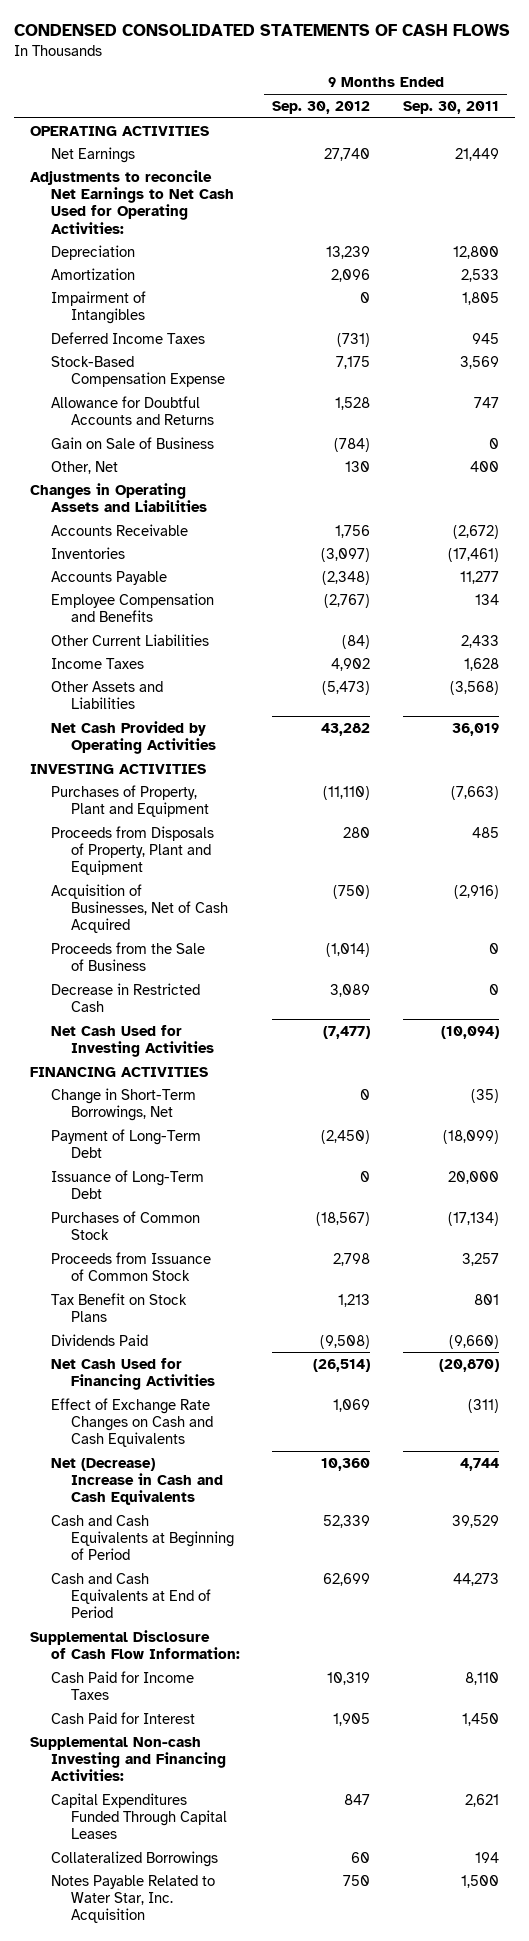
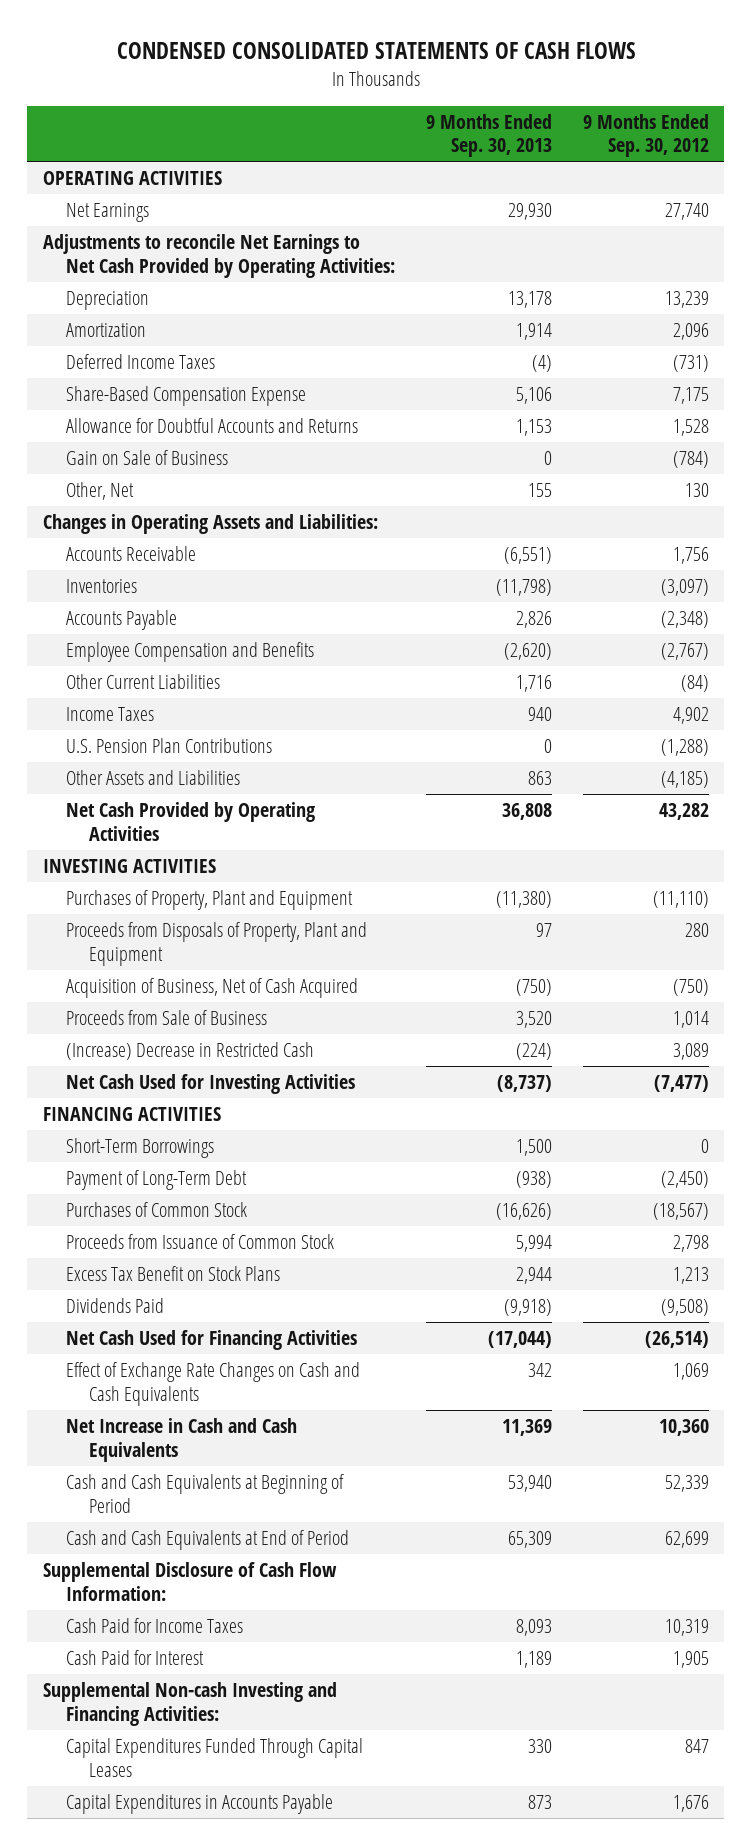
[402,100,499,114] Sep. 30, 2011 -> none
none -> [425,114,552,158] 9 Months Ended Sep. 30, 2013
[29,169,234,234] Adjustments to reconcile Net Earnings to Net Cash Used for Operating Activities: -> [42,234,396,278] Adjustments to reconcile Net Earnings to Net Cash Provided by Operating Activities:
[50,290,146,324] Impairment of Intangibles -> none
[50,355,226,387] Stock-Based Compensation Expense -> [66,386,307,407] Share-Based Compensation Expense
[29,482,207,512] Changes in Operating Assets and Liabilities -> [42,514,378,535] Changes in Operating Assets and Liabilities:
none -> [66,738,273,754] U.S. Pension Plan Contributions
[322,680,371,695] (5,473) -> [660,771,709,789] (4,185)
[50,883,229,934] Acquisition of Businesses, Net of Cash Acquired -> [66,978,359,999] Acquisition of Business, Net of Cash Acquired
[50,941,205,971] Proceeds from the Sale of Business -> [66,1010,268,1026] Proceeds from Sale of Business
[326,942,371,957] (1,014) -> [672,1011,709,1029] 1,014
[50,982,200,1012] Decrease in Restricted Cash -> [66,1042,315,1061] (Increase) Decrease in Restricted Cash
[50,1087,196,1121] Change in Short-Term Borrowings, Net -> [66,1138,215,1159] Short-Term Borrowings
[50,1169,204,1199] Issuance of Long-Term Debt -> none
[50,1292,187,1322] Tax Benefit on Stock Plans -> [66,1266,281,1282] Excess Tax Benefit on Stock Plans
[50,1457,224,1506] Net (Decrease) Increase in Cash and Cash Equivalents -> [66,1418,298,1462] Net Increase in Cash and Cash Equivalents
[50,1850,218,1867] Collateralized Borrowings -> none
[50,1874,215,1924] Notes Payable Related to Water Star, Inc. Acquisition -> none
none -> [66,1794,334,1815] Capital Expenditures in Accounts Payable

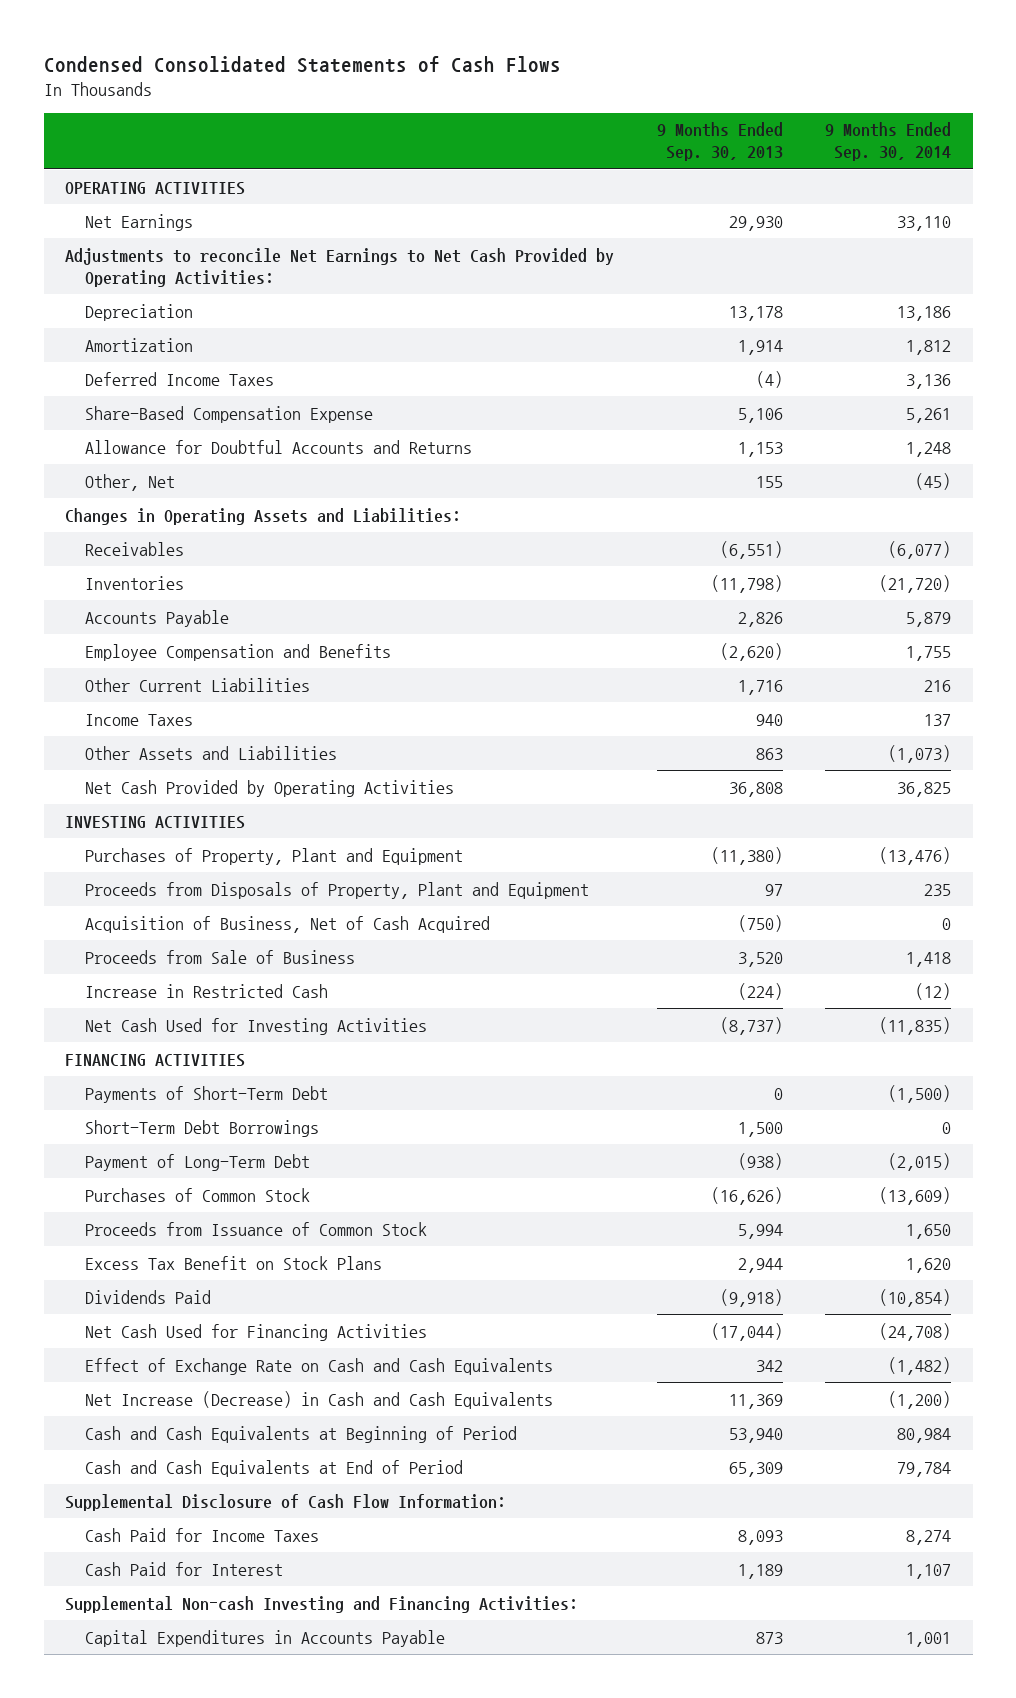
[116,41,636,59] CONDENSED CONSOLIDATED STATEMENTS OF CASH FLOWS -> [43,56,561,74] Condensed Consolidated Statements of Cash Flows
[582,114,709,158] 9 Months Ended Sep. 30, 2012 -> none
none -> [825,122,952,162] 9 Months Ended Sep. 30, 2014
[66,450,229,466] Gain on Sale of Business -> none
[66,546,197,562] Accounts Receivable -> [85,541,185,556] Receivables
[66,738,273,754] U.S. Pension Plan Contributions -> none
[66,1042,315,1061] (Increase) Decrease in Restricted Cash -> [85,983,329,998] Increase in Restricted Cash
none -> [85,1085,329,1103] Payments of Short-Term Debt
[66,1138,215,1159] Short-Term Borrowings -> [85,1119,320,1137] Short-Term Debt Borrowings
[66,1362,361,1406] Effect of Exchange Rate Changes on Cash and Cash Equivalents -> [85,1357,554,1375] Effect of Exchange Rate on Cash and Cash Equivalents
[66,1418,298,1462] Net Increase in Cash and Cash Equivalents -> [85,1390,554,1409] Net Increase (Decrease) in Cash and Cash Equivalents
[66,1738,364,1777] Capital Expenditures Funded Through Capital Leases -> none

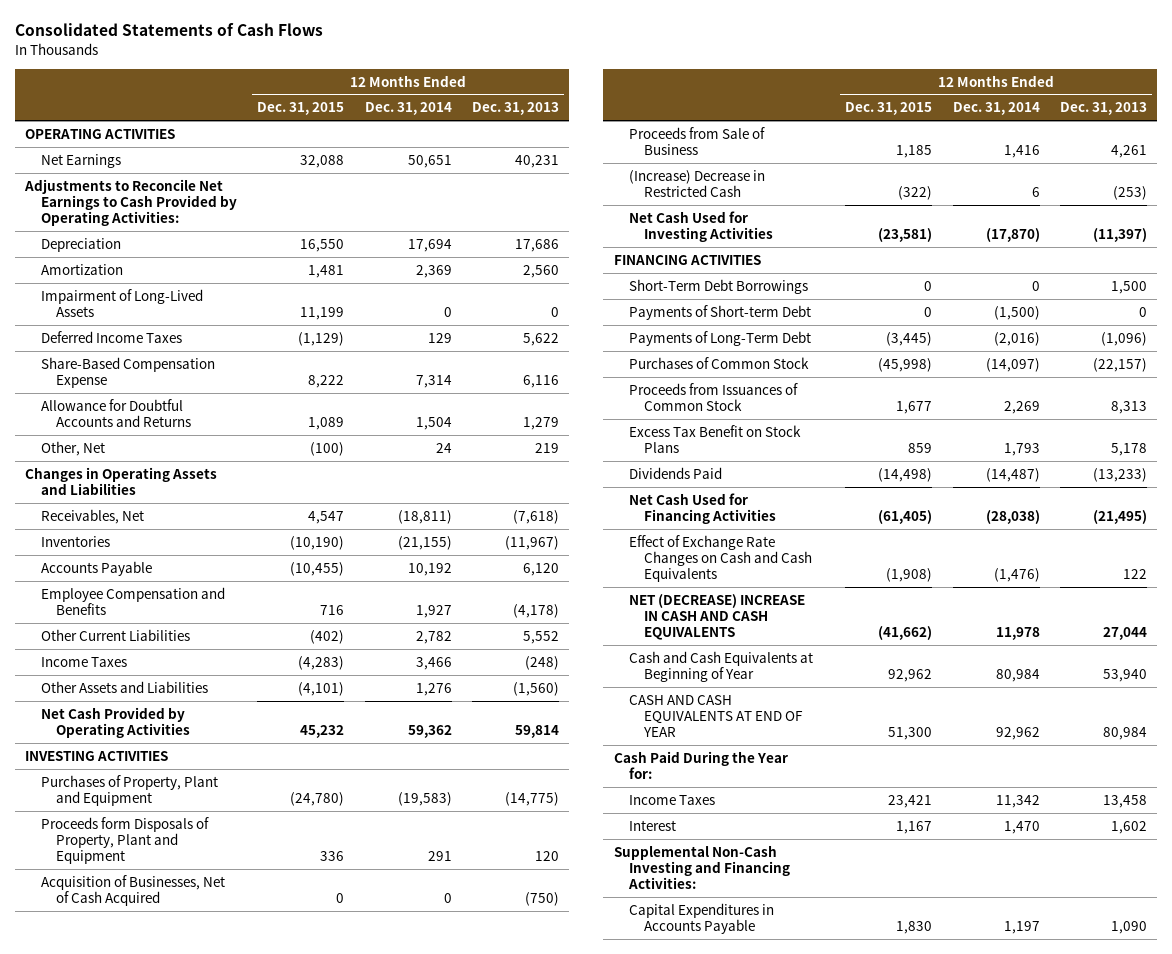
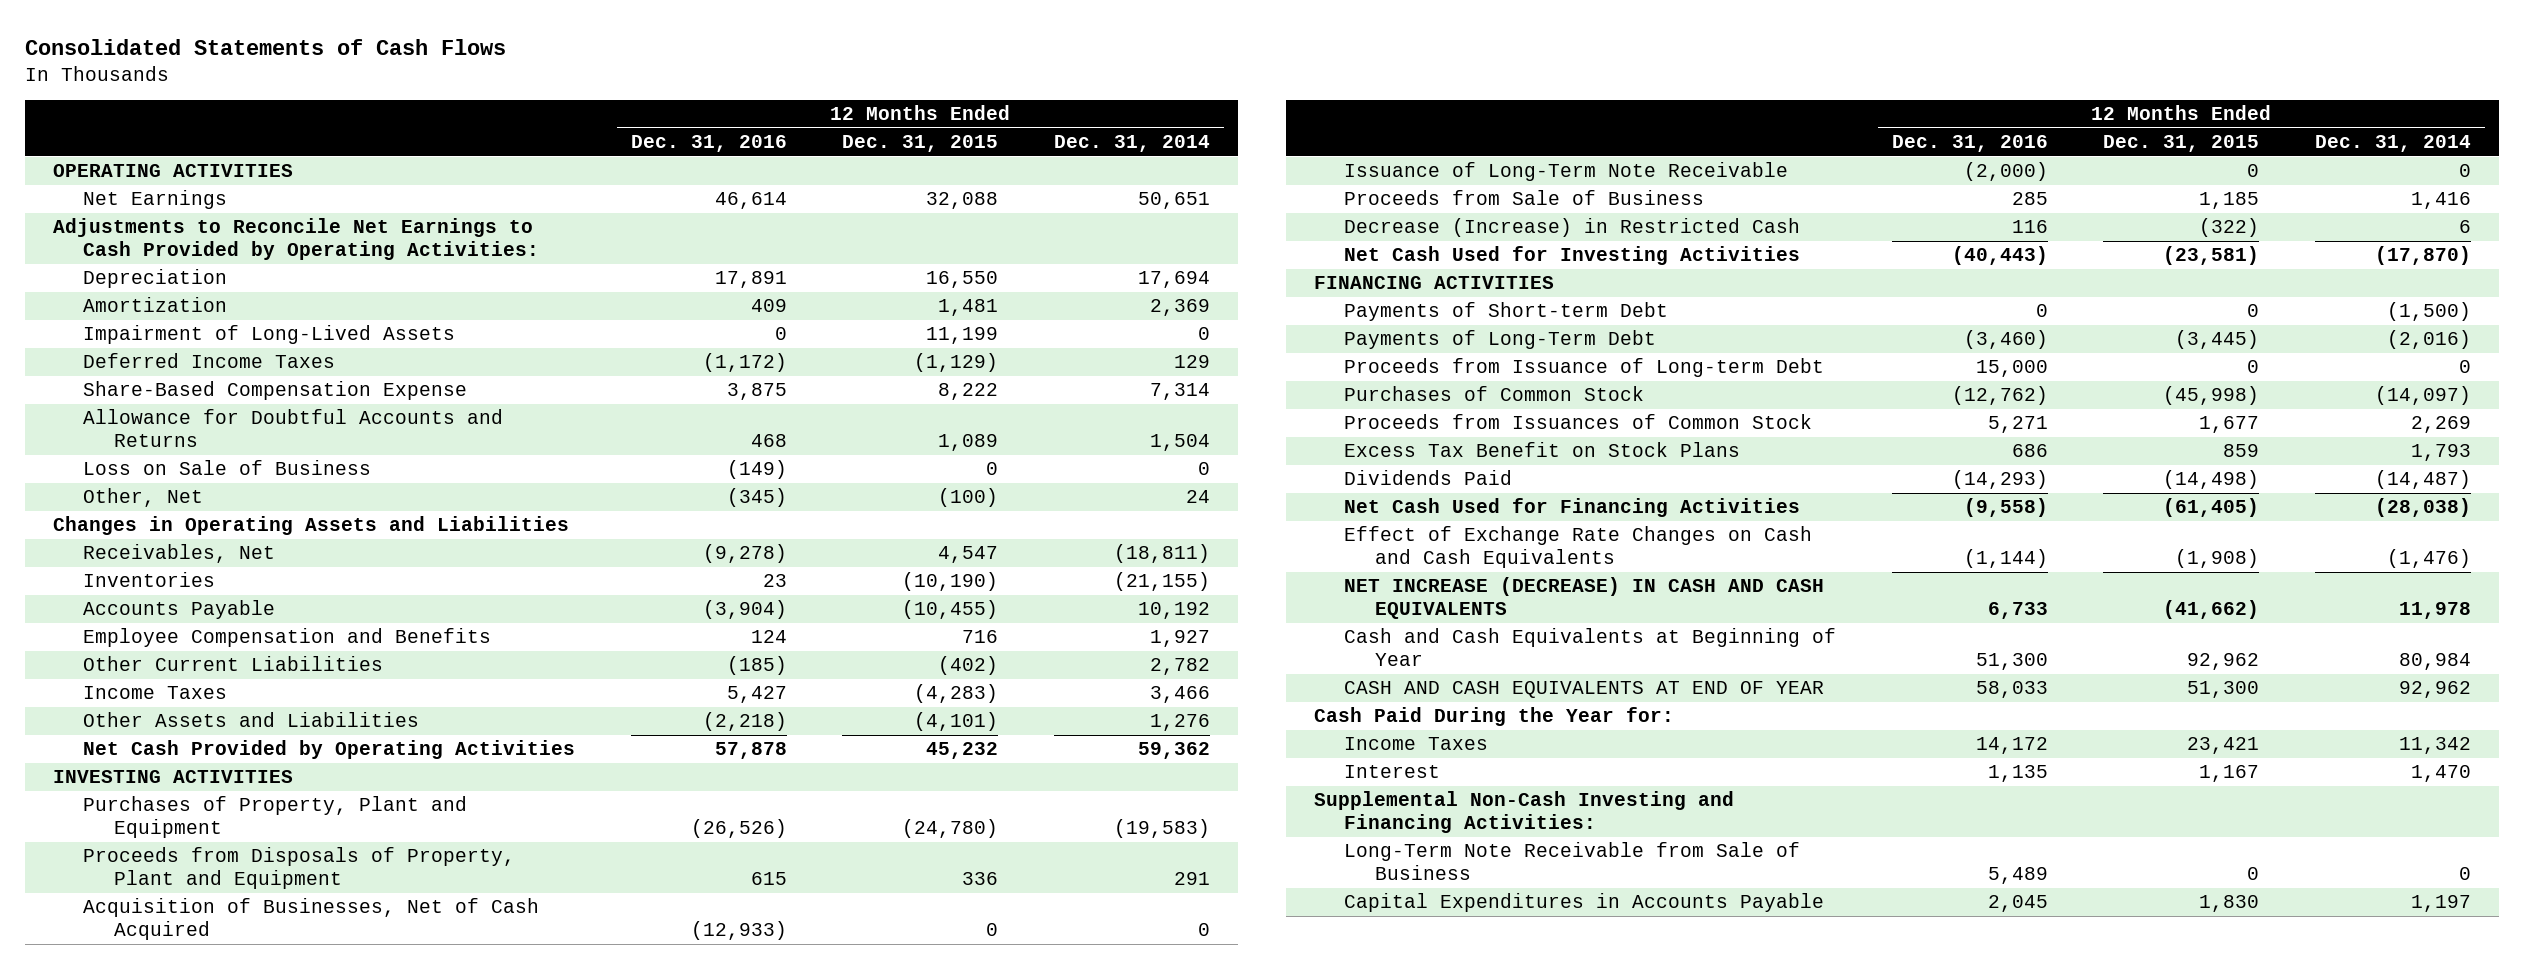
[471,102,559,116] Dec. 31, 2013 -> none
none -> [630,135,787,153] Dec. 31, 2016
none -> [83,460,372,476] Loss on Sale of Business
[40,816,209,865] Proceeds form Disposals of Property, Plant and Equipment -> [83,847,516,890] Proceeds from Disposals of Property, Plant and Equipment
none -> [1344,162,1789,182] Issuance of Long-Term Note Receivable
[628,169,765,198] (Increase) Decrease in Restricted Cash -> [1344,218,1801,238] Decrease (Increase) in Restricted Cash
[628,278,808,294] Short-Term Debt Borrowings -> none
none -> [1344,358,1825,378] Proceeds from Issuance of Long-term Debt
[628,593,805,641] NET (DECREASE) INCREASE IN CASH AND CASH EQUIVALENTS -> [1344,577,1825,620] NET INCREASE (DECREASE) IN CASH AND CASH EQUIVALENTS
none -> [1344,842,1801,881] Long-Term Note Receivable from Sale of Business

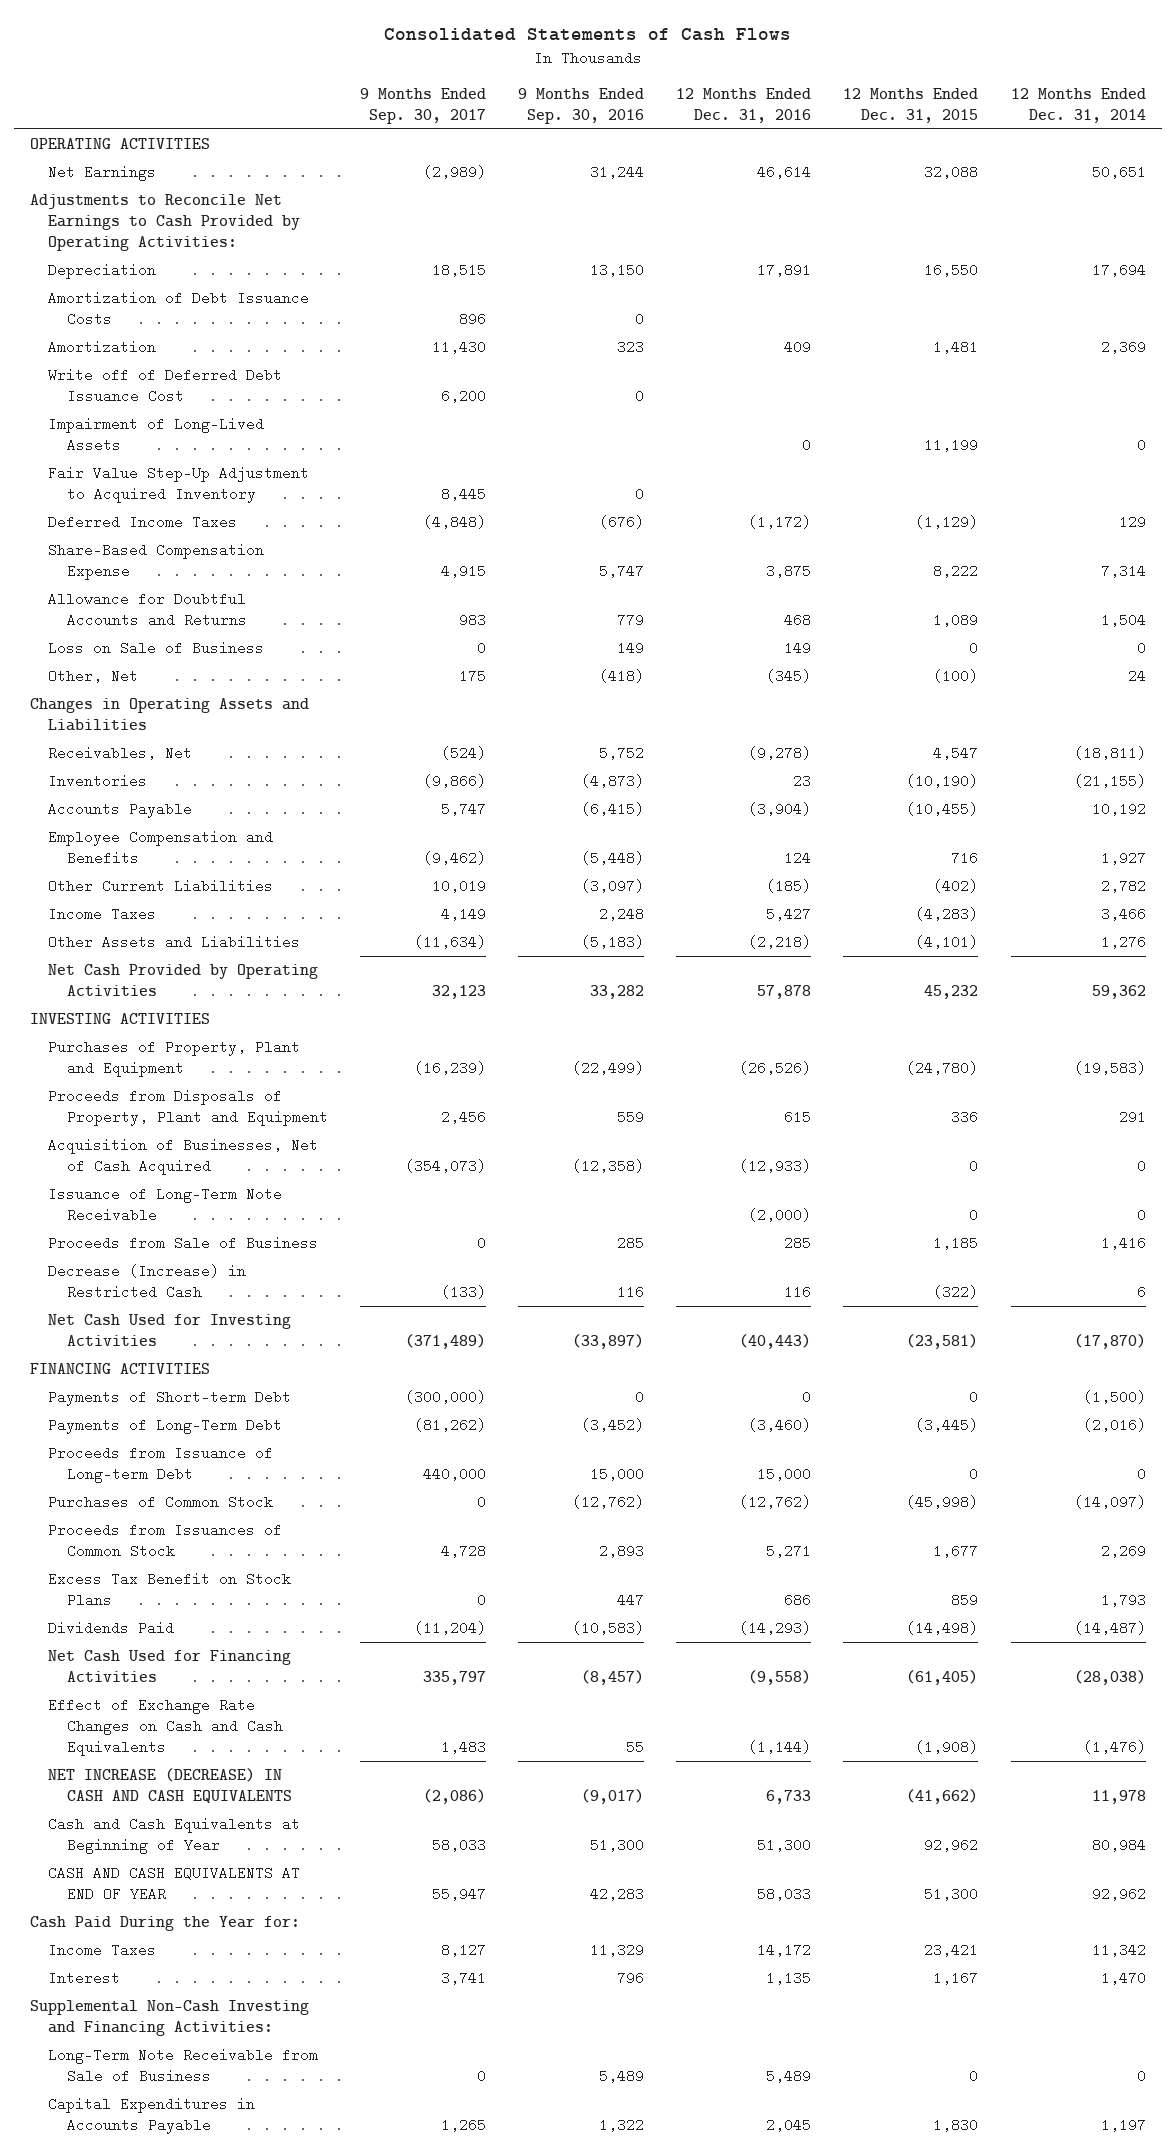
none -> [360,88,487,124] 9 Months Ended Sep. 30, 2017
none -> [518,88,645,124] 9 Months Ended Sep. 30, 2016
none -> [48,291,310,327] Amortization of Debt Issuance Costs
none -> [48,368,283,404] Write off of Deferred Debt Issuance Cost
none -> [48,466,310,504] Fair Value Step-Up Adjustment to Acquired Inventory
[726,460,787,480] (149) -> [784,641,812,656] 149

